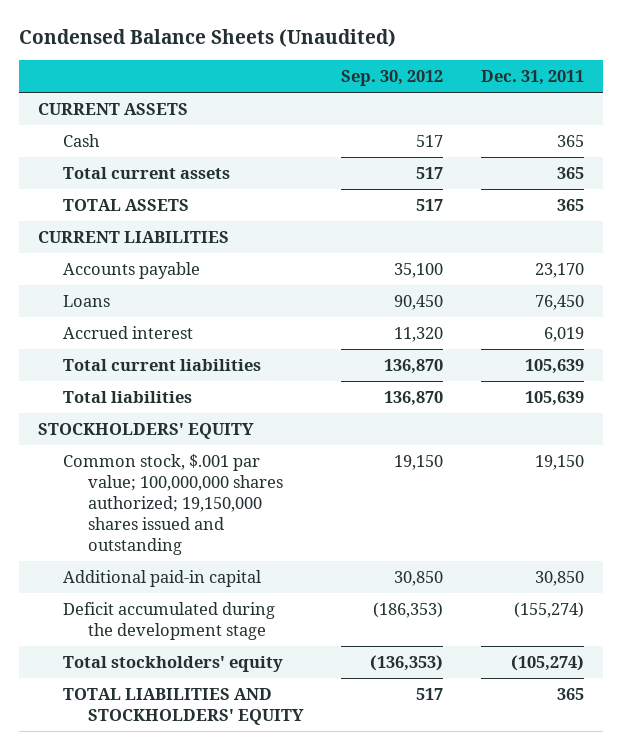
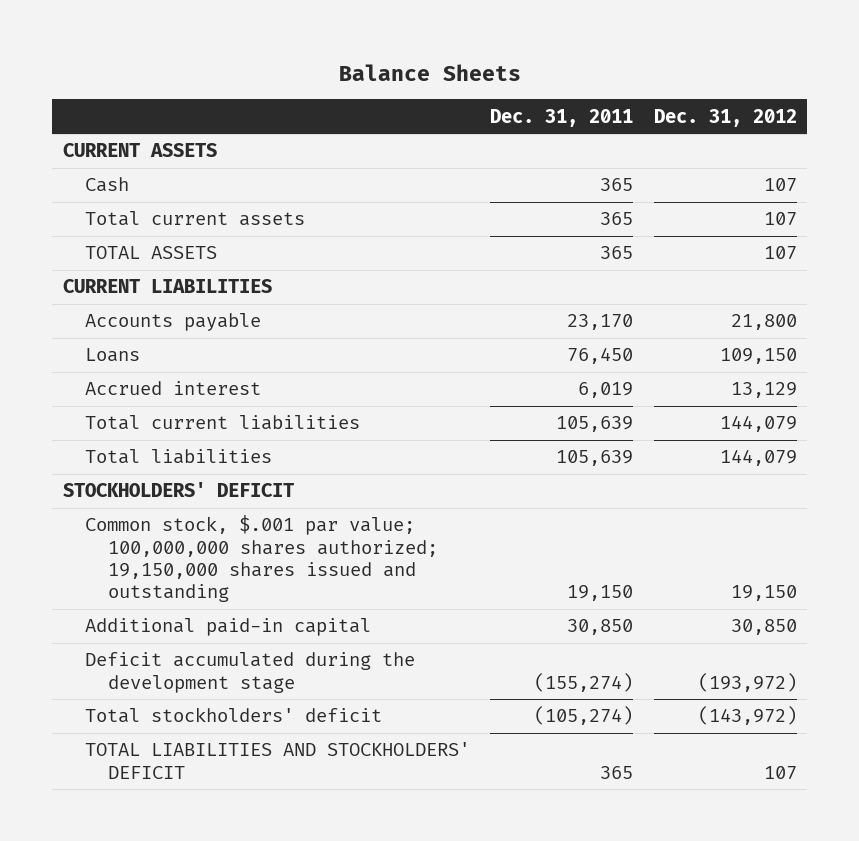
[18,29,396,48] Condensed Balance Sheets (Unaudited) -> [338,63,521,81] Balance Sheets
[341,70,444,87] Sep. 30, 2012 -> none
none -> [653,108,797,127] Dec. 31, 2012
[37,422,254,439] STOCKHOLDERS' EQUITY -> [62,482,295,498] STOCKHOLDERS' DEFICIT
[63,655,284,672] Total stockholders' equity -> [85,707,383,724] Total stockholders' deficit
[63,687,305,725] TOTAL LIABILITIES AND STOCKHOLDERS' EQUITY -> [85,742,471,779] TOTAL LIABILITIES AND STOCKHOLDERS' DEFICIT

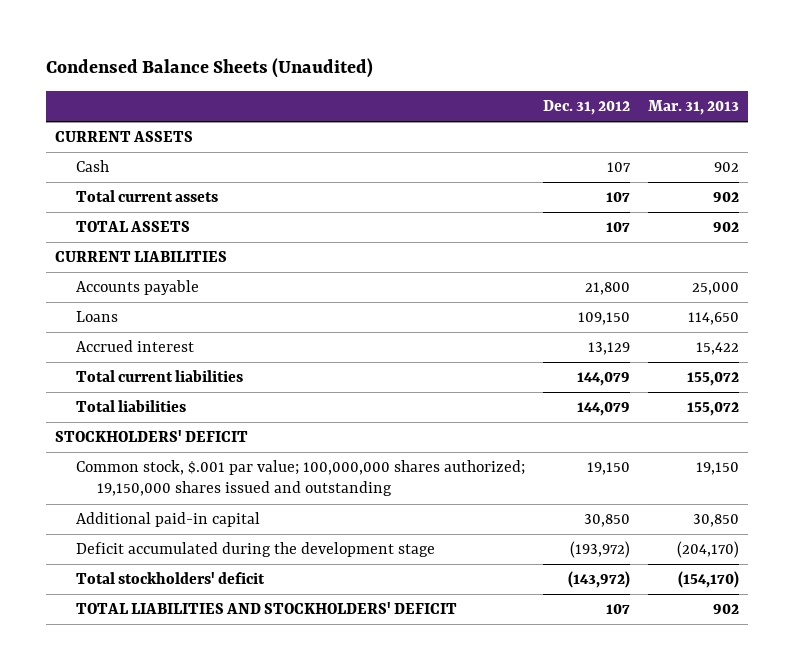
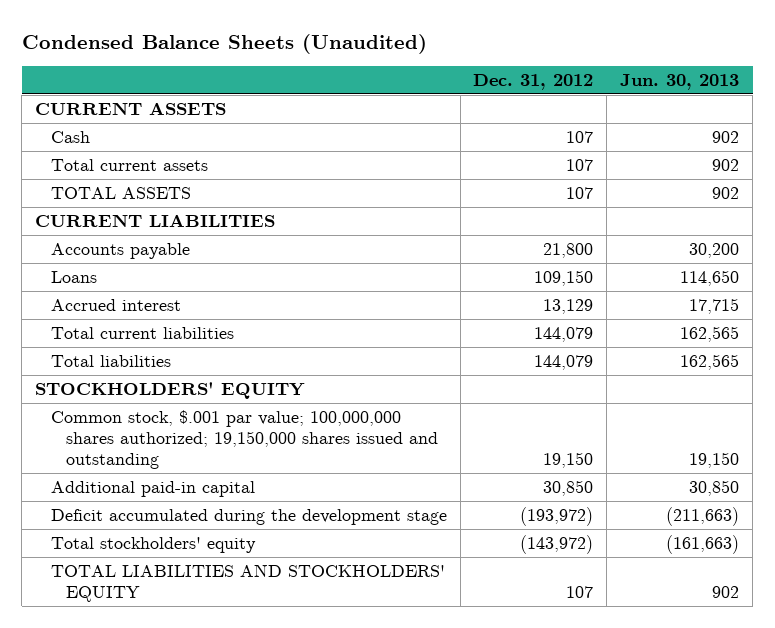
[647,100,739,116] Mar. 31, 2013 -> none
none -> [620,74,740,91] Jun. 30, 2013
[54,430,248,443] STOCKHOLDERS' DEFICIT -> [35,381,306,399] STOCKHOLDERS' EQUITY
[75,572,265,585] Total stockholders' deficit -> [50,536,256,553] Total stockholders' equity
[75,602,457,615] TOTAL LIABILITIES AND STOCKHOLDERS' DEFICIT -> [50,563,445,603] TOTAL LIABILITIES AND STOCKHOLDERS' EQUITY

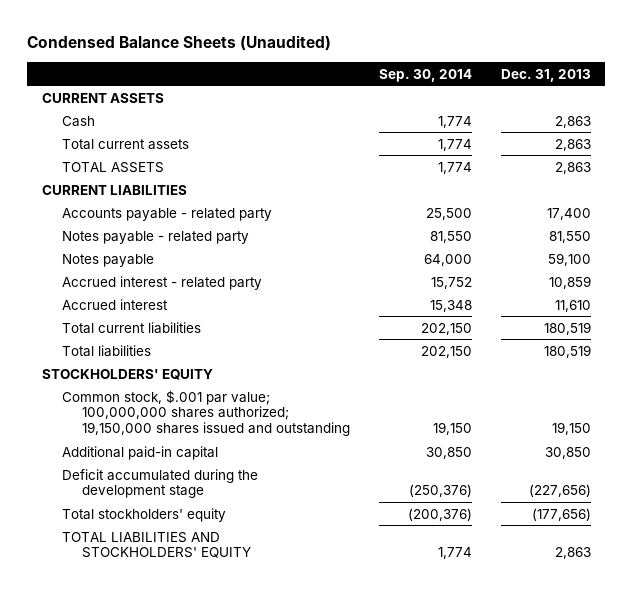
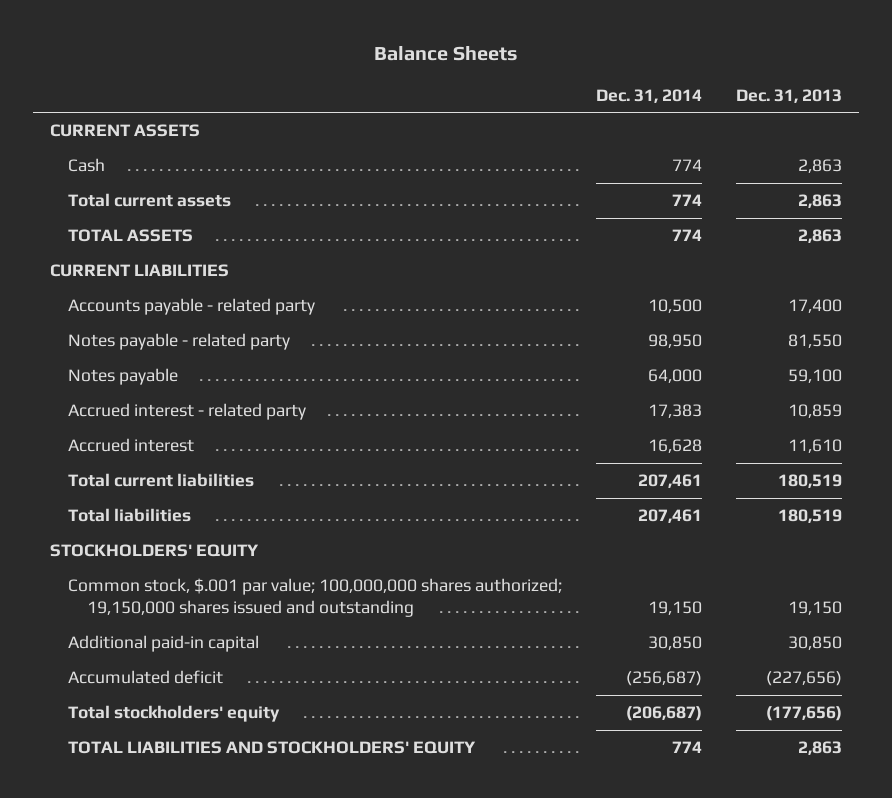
[27,35,332,52] Condensed Balance Sheets (Unaudited) -> [373,46,518,62] Balance Sheets
[378,68,472,82] Sep. 30, 2014 -> none
none -> [596,88,703,103] Dec. 31, 2014
[61,468,258,499] Deficit accumulated during the development stage -> [68,670,224,685] Accumulated deficit

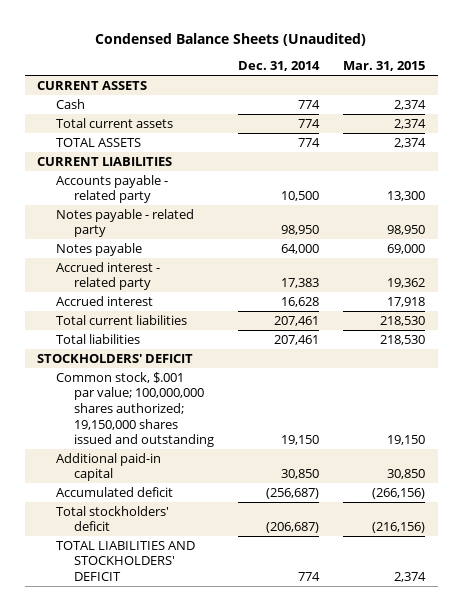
[373,46,518,62] Balance Sheets -> [95,33,367,47] Condensed Balance Sheets (Unaudited)
[736,88,843,103] Dec. 31, 2013 -> none
none -> [343,61,426,72] Mar. 31, 2015
[49,544,259,558] STOCKHOLDERS' EQUITY -> [37,353,194,363] STOCKHOLDERS' DEFICIT
[68,705,281,723] Total stockholders' equity -> [55,505,169,532] Total stockholders' deficit
[68,741,477,755] TOTAL LIABILITIES AND STOCKHOLDERS' EQUITY -> [55,540,195,582] TOTAL LIABILITIES AND STOCKHOLDERS' DEFICIT

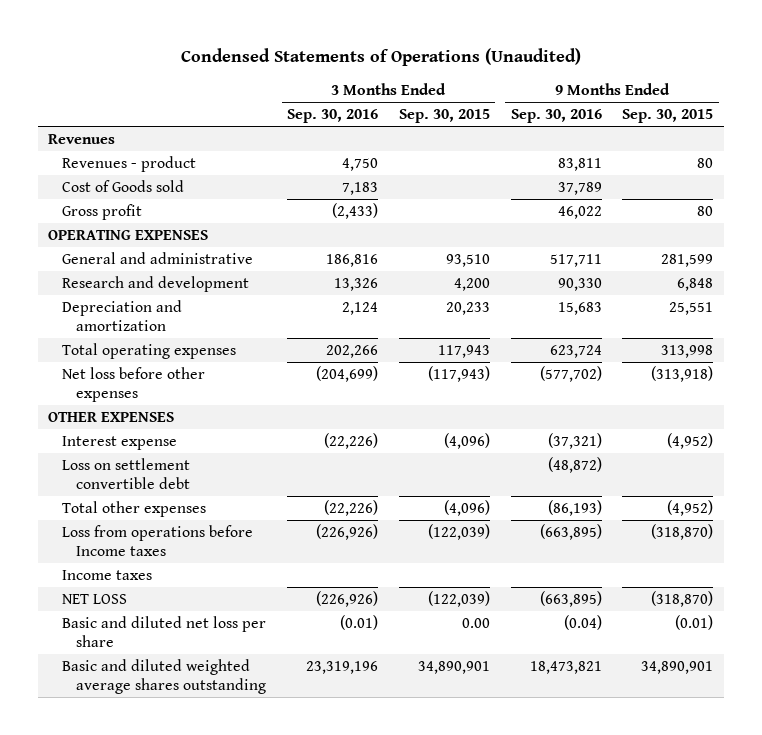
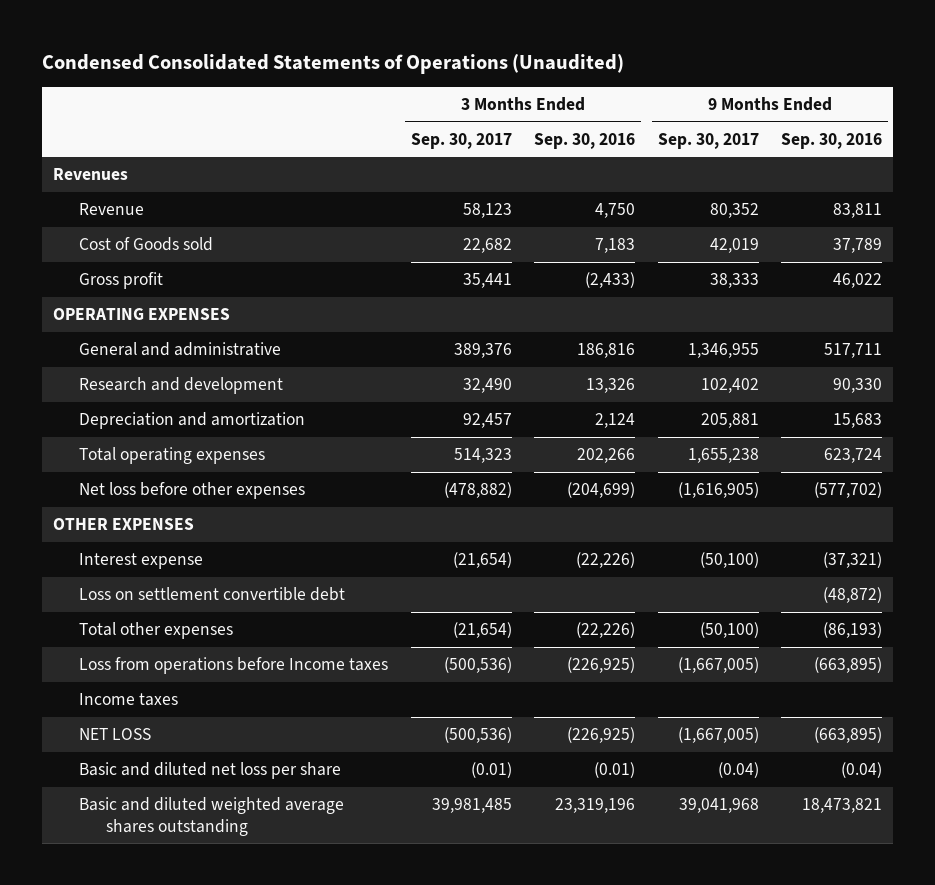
[180,48,581,67] Condensed Statements of Operations (Unaudited) -> [41,53,624,74] Condensed Consolidated Statements of Operations (Unaudited)
[398,109,490,124] Sep. 30, 2015 -> none
[622,109,714,124] Sep. 30, 2015 -> none
none -> [410,132,512,149] Sep. 30, 2017
none -> [657,132,759,149] Sep. 30, 2017
[62,156,197,173] Revenues - product -> [79,203,145,216] Revenue
[316,524,379,541] (226,926) -> [567,657,636,674] (226,925)
[316,591,379,608] (226,926) -> [567,727,636,744] (226,925)

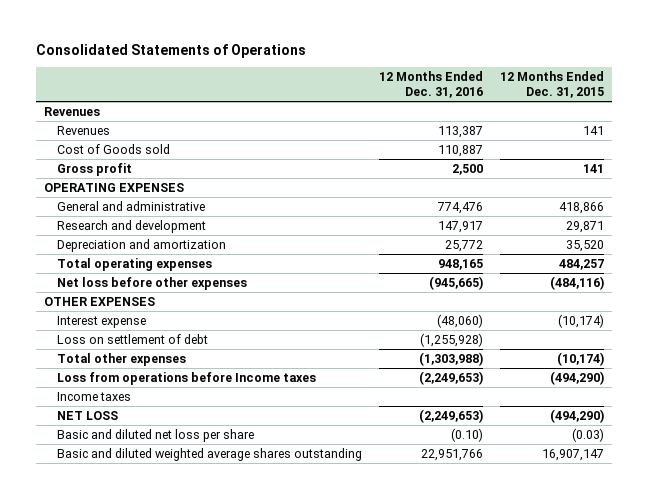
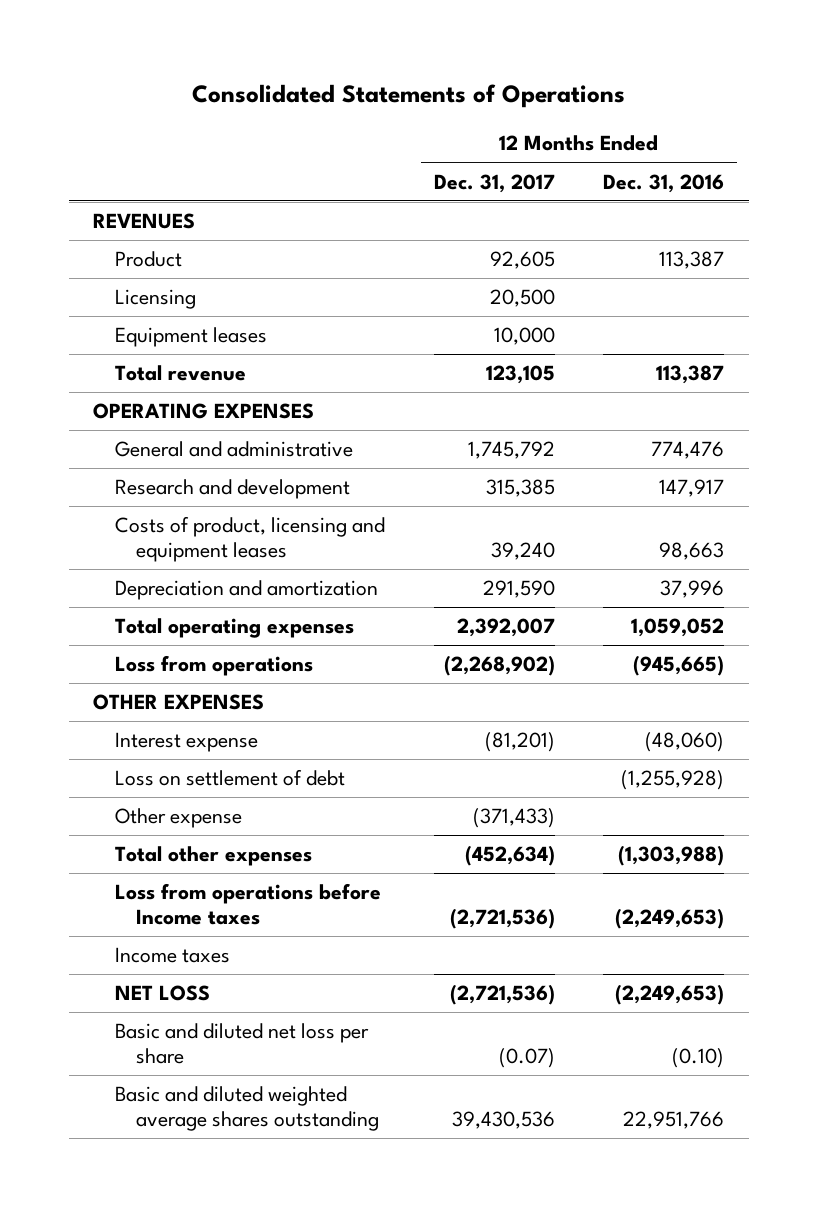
[499,70,604,99] 12 Months Ended Dec. 31, 2015 -> none
none -> [433,173,555,193] Dec. 31, 2017
[57,143,171,154] Cost of Goods sold -> none
[57,162,133,176] Gross profit -> none
[43,106,100,116] Revenues -> [93,213,196,230] REVENUES
none -> [114,251,182,268] Product
none -> [114,289,196,310] Licensing
none -> [114,327,267,348] Equipment leases
[57,125,111,135] Revenues -> [114,365,246,382] Total revenue
none -> [114,516,385,563] Costs of product, licensing and equipment leases
[445,239,484,252] 25,772 -> [660,580,725,599] 37,996
[438,258,484,270] 948,165 -> [631,618,725,638] 1,059,052
[57,276,248,290] Net loss before other expenses -> [114,655,313,677] Loss from operations
none -> [114,808,242,829] Other expense

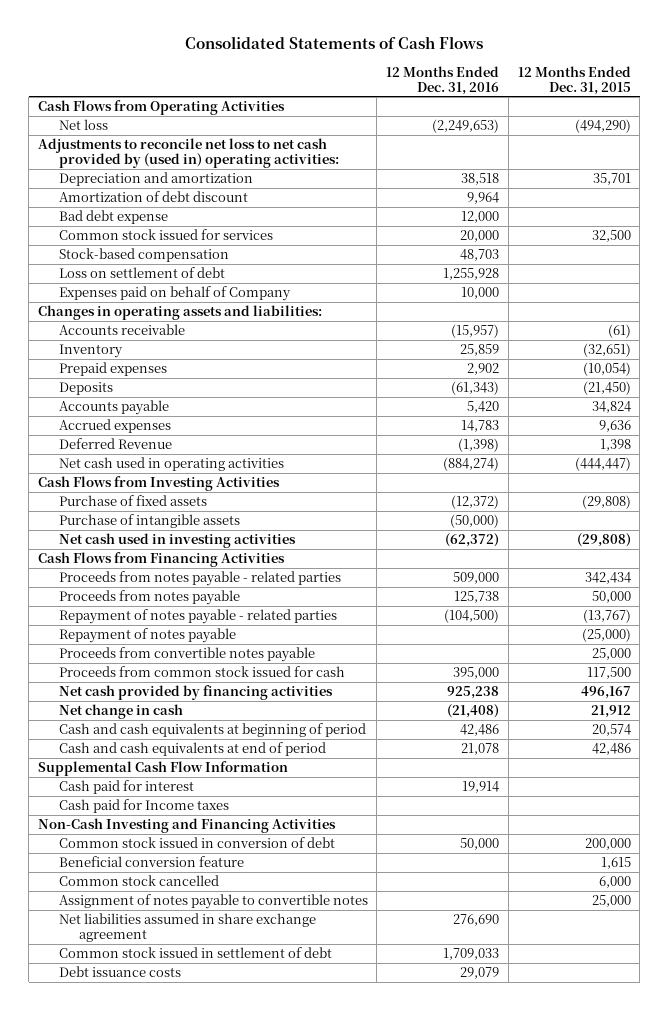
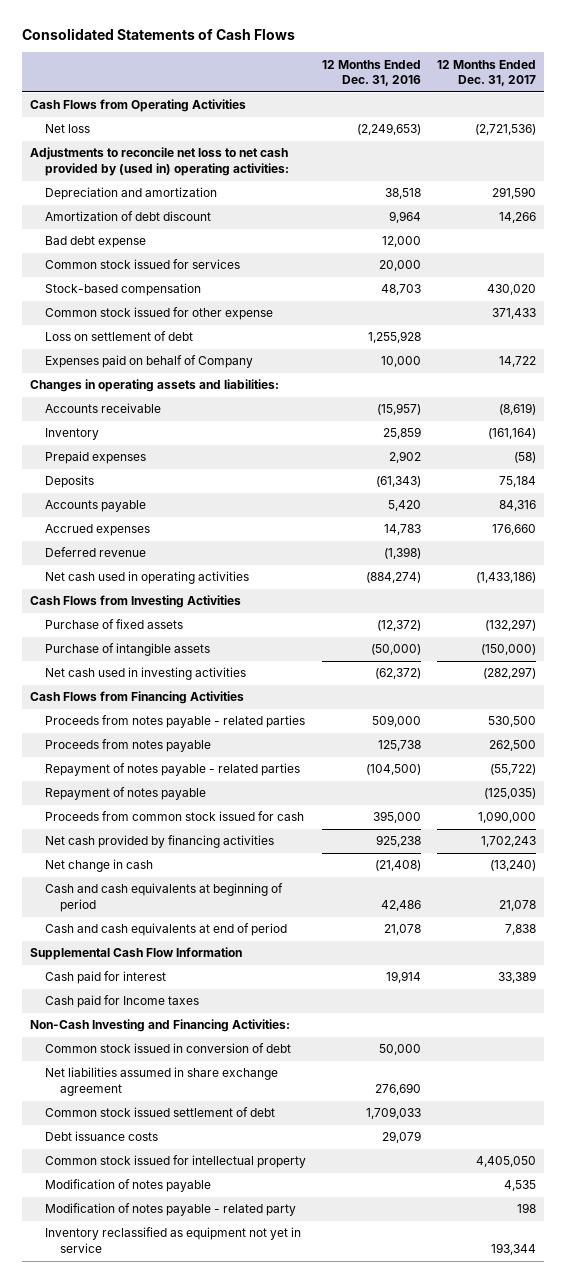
[517,65,631,95] 12 Months Ended Dec. 31, 2015 -> none
none -> [437,59,537,87] 12 Months Ended Dec. 31, 2017
none -> [45,307,274,321] Common stock issued for other expense
[58,438,172,450] Deferred Revenue -> [45,547,147,558] Deferred revenue
[58,647,315,663] Proceeds from convertible notes payable -> none
[38,818,337,834] Non-Cash Investing and Financing Activities -> [29,1019,290,1033] Non-Cash Investing and Financing Activities:
[58,856,244,868] Beneficial conversion feature -> none
[58,875,219,887] Common stock cancelled -> none
[58,894,368,910] Assignment of notes payable to convertible notes -> none
[58,947,332,959] Common stock issued in settlement of debt -> [45,1107,276,1118] Common stock issued settlement of debt
none -> [45,1155,307,1169] Common stock issued for intellectual property
none -> [45,1179,212,1193] Modification of notes payable
none -> [45,1203,297,1217] Modification of notes payable - related party
none -> [45,1227,302,1253] Inventory reclassified as equipment not yet in service

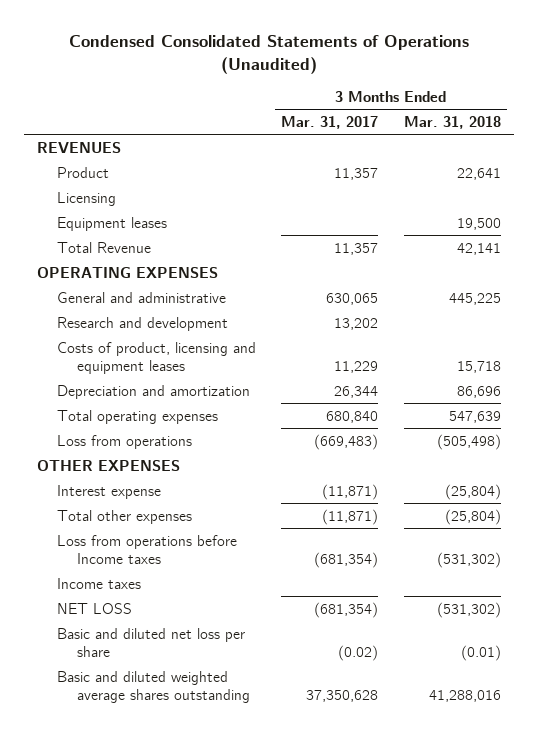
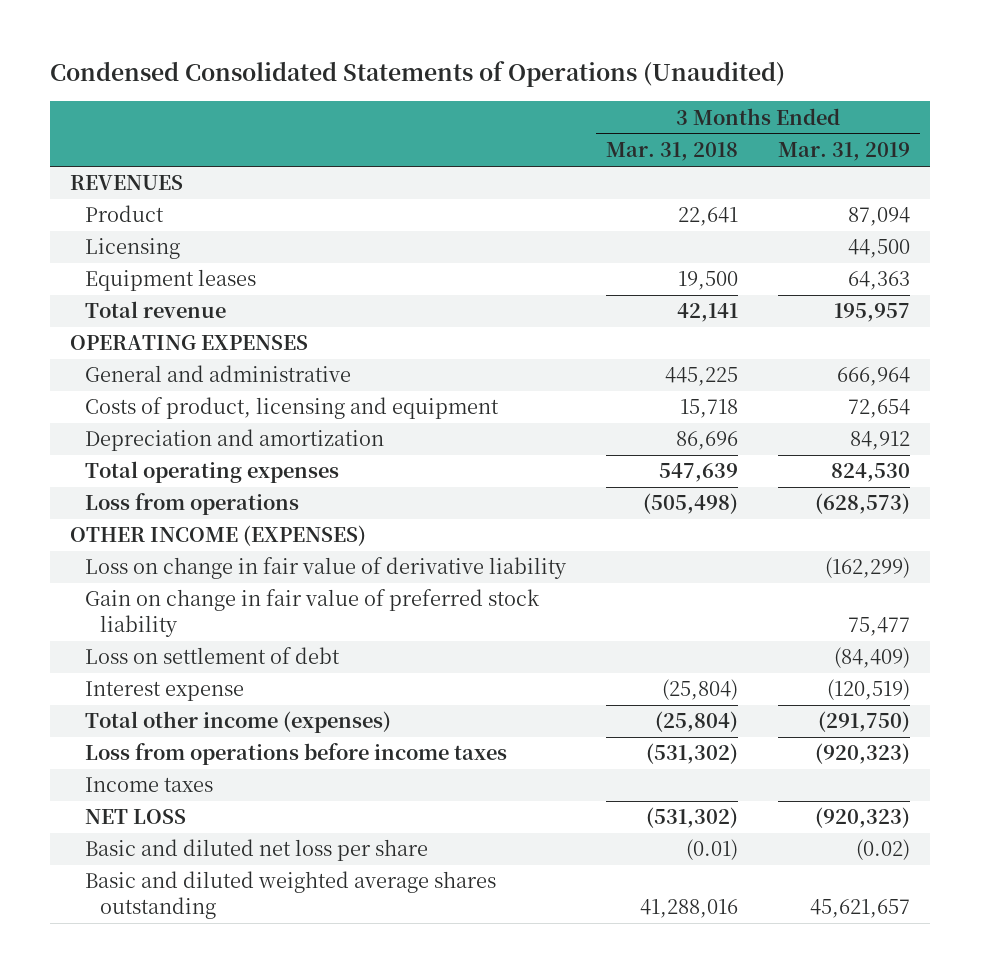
[281,115,379,129] Mar. 31, 2017 -> none
none -> [778,142,911,162] Mar. 31, 2019
[56,241,151,253] Total Revenue -> [85,301,227,319] Total revenue
[56,316,228,331] Research and development -> none
[56,341,256,374] Costs of product, licensing and equipment leases -> [85,397,500,420] Costs of product, licensing and equipment
[36,459,180,471] OTHER EXPENSES -> [70,525,367,547] OTHER INCOME (EXPENSES)
none -> [85,557,568,580] Loss on change in fair value of derivative liability
none -> [85,589,541,638] Gain on change in fair value of preferred stock liability
none -> [85,647,341,665] Loss on settlement of debt
[56,509,192,524] Total other expenses -> [85,711,392,734] Total other income (expenses)
[56,534,237,564] Loss from operations before Income taxes -> [85,743,508,766] Loss from operations before income taxes

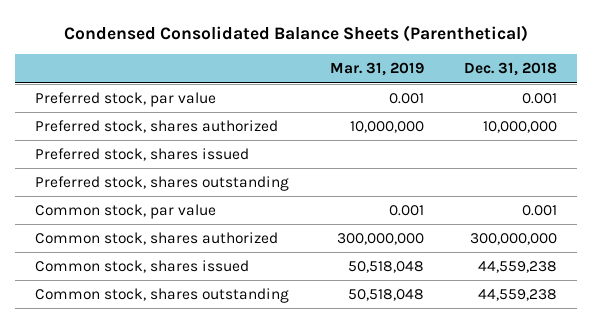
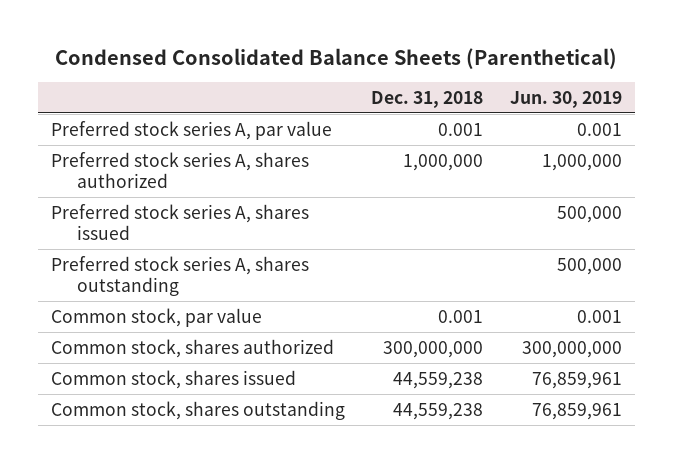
[329,62,424,77] Mar. 31, 2019 -> none
none -> [509,90,622,108] Jun. 30, 2019
[35,92,217,108] Preferred stock, par value -> [50,120,332,140] Preferred stock series A, par value
[35,120,279,134] Preferred stock, shares authorized -> [50,151,309,189] Preferred stock series A, shares authorized
[483,121,558,134] 10,000,000 -> [403,153,484,171] 1,000,000
[35,148,250,162] Preferred stock, shares issued -> [50,203,309,241] Preferred stock series A, shares issued
[35,176,290,192] Preferred stock, shares outstanding -> [50,255,309,297] Preferred stock series A, shares outstanding

